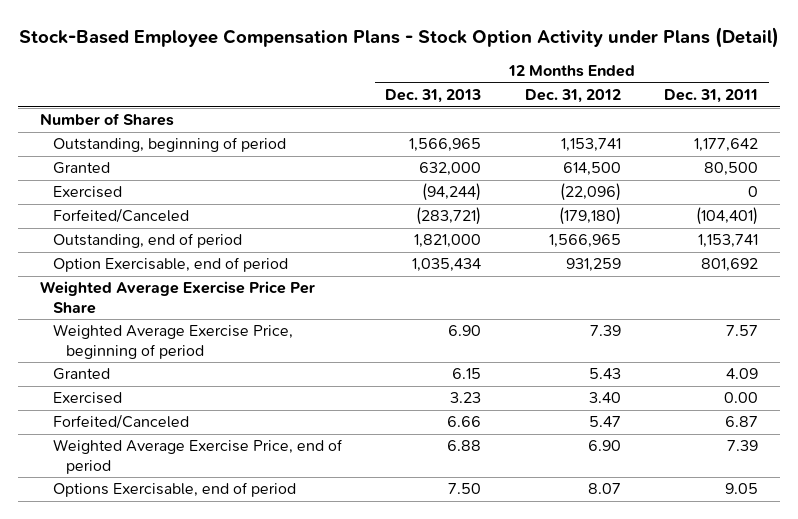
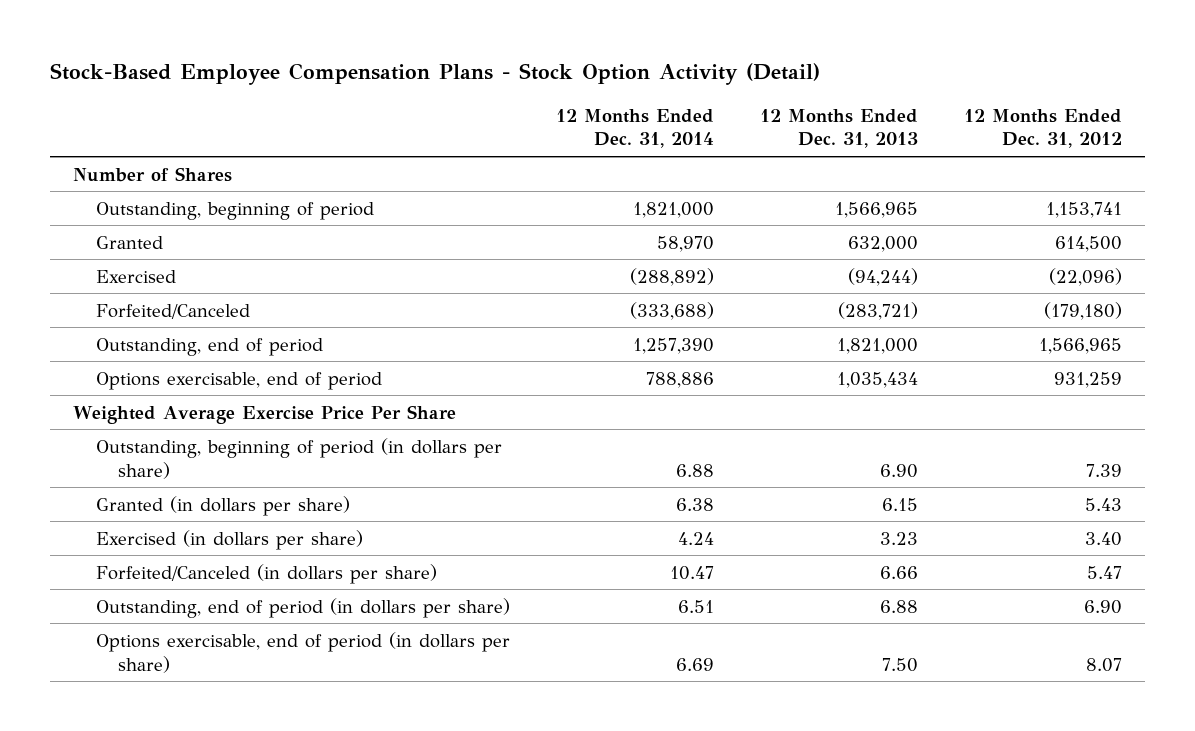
[18,26,779,48] Stock-Based Employee Compensation Plans - Stock Option Activity under Plans (Detail) -> [50,63,821,86] Stock-Based Employee Compensation Plans - Stock Option Activity (Detail)
[664,89,759,104] Dec. 31, 2011 -> none
none -> [555,108,714,149] 12 Months Ended Dec. 31, 2014
[53,257,289,273] Option Exercisable, end of period -> [95,371,382,390] Options exercisable, end of period
[53,324,294,359] Weighted Average Exercise Price, beginning of period -> [95,437,502,479] Outstanding, beginning of period (in dollars per share)
[53,368,111,381] Granted -> [95,495,350,516] Granted (in dollars per share)
[53,392,123,405] Exercised -> [95,529,363,550] Exercised (in dollars per share)
[53,414,190,430] Forfeited/Canceled -> [95,563,437,584] Forfeited/Canceled (in dollars per share)
[53,439,344,474] Weighted Average Exercise Price, end of period -> [95,597,510,618] Outstanding, end of period (in dollars per share)
[53,482,297,498] Options Exercisable, end of period -> [95,631,510,673] Options exercisable, end of period (in dollars per share)

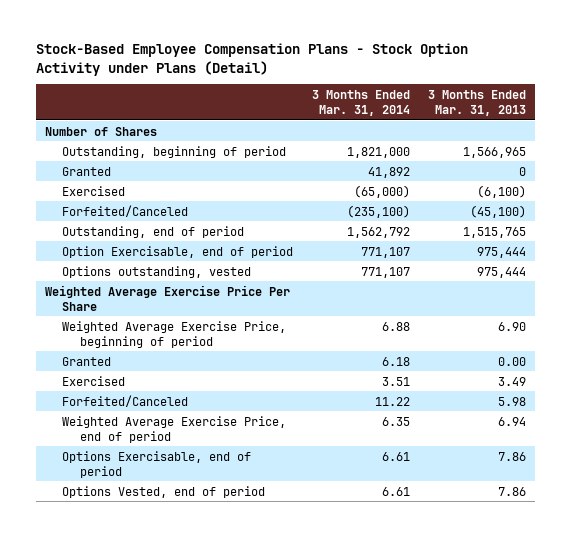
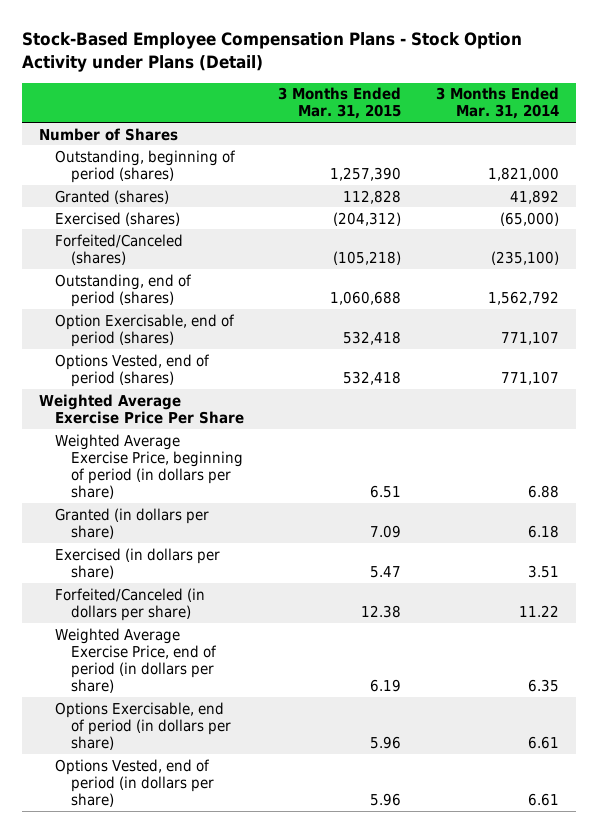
[427,89,526,117] 3 Months Ended Mar. 31, 2013 -> none
none -> [278,87,402,120] 3 Months Ended Mar. 31, 2015
[62,145,287,158] Outstanding, beginning of period -> [54,149,236,183] Outstanding, beginning of period (shares)
[62,166,112,176] Granted -> [54,189,169,204] Granted (shares)
[62,185,126,196] Exercised -> [54,211,180,226] Exercised (shares)
[62,204,189,217] Forfeited/Canceled -> [54,233,183,265] Forfeited/Canceled (shares)
[62,225,245,238] Outstanding, end of period -> [54,273,192,307] Outstanding, end of period (shares)
[62,245,294,258] Option Exercisable, end of period -> [54,313,235,347] Option Exercisable, end of period (shares)
[62,265,252,278] Options outstanding, vested -> [54,353,210,387] Options Vested, end of period (shares)
[62,320,287,348] Weighted Average Exercise Price, beginning of period -> [54,433,243,500] Weighted Average Exercise Price, beginning of period (in dollars per share)
[62,356,112,366] Granted -> [54,507,209,539] Granted (in dollars per share)
[62,375,126,386] Exercised -> [54,547,220,579] Exercised (in dollars per share)
[62,394,189,407] Forfeited/Canceled -> [54,587,205,621] Forfeited/Canceled (in dollars per share)
[62,415,287,443] Weighted Average Exercise Price, end of period -> [54,627,217,694] Weighted Average Exercise Price, end of period (in dollars per share)
[62,450,252,478] Options Exercisable, end of period -> [54,701,231,751] Options Exercisable, end of period (in dollars per share)
[62,485,266,498] Options Vested, end of period -> [54,758,214,808] Options Vested, end of period (in dollars per share)

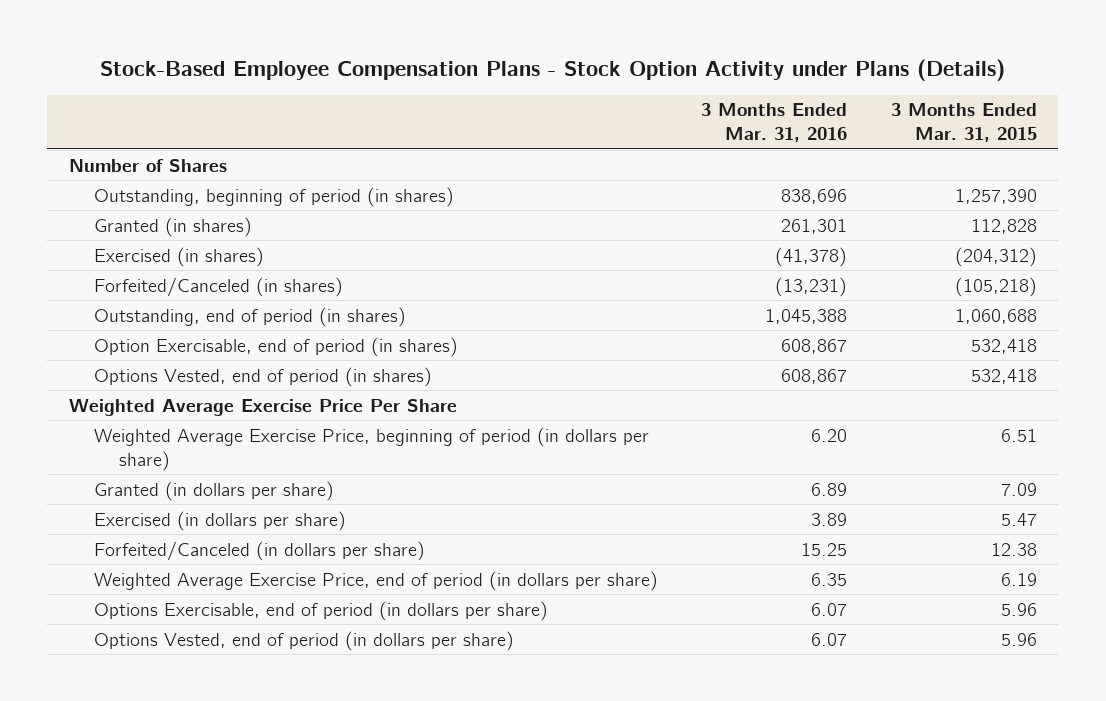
[21,31,522,72] Stock-Based Employee Compensation Plans - Stock Option Activity under Plans (Detail) -> [99,58,1005,81] Stock-Based Employee Compensation Plans - Stock Option Activity under Plans (Details)
[435,87,559,120] 3 Months Ended Mar. 31, 2014 -> none
none -> [701,103,848,143] 3 Months Ended Mar. 31, 2016
[54,149,236,183] Outstanding, beginning of period (shares) -> [93,186,454,207] Outstanding, beginning of period (in shares)
[54,189,169,204] Granted (shares) -> [93,216,252,237] Granted (in shares)
[54,211,180,226] Exercised (shares) -> [93,246,264,267] Exercised (in shares)
[54,233,183,265] Forfeited/Canceled (shares) -> [93,276,343,297] Forfeited/Canceled (in shares)
[54,273,192,307] Outstanding, end of period (shares) -> [93,306,406,327] Outstanding, end of period (in shares)
[54,313,235,347] Option Exercisable, end of period (shares) -> [93,336,458,357] Option Exercisable, end of period (in shares)
[54,353,210,387] Options Vested, end of period (shares) -> [93,366,432,387] Options Vested, end of period (in shares)

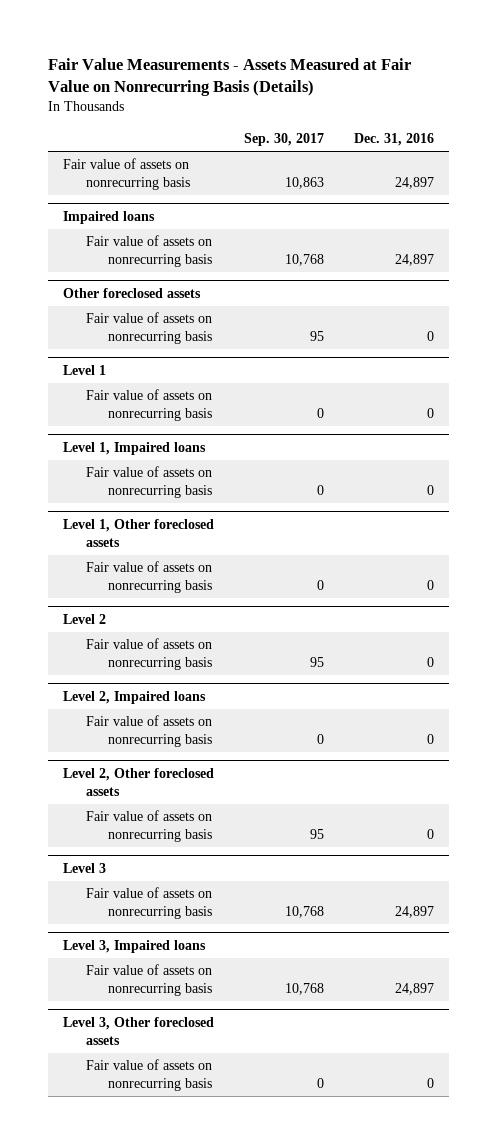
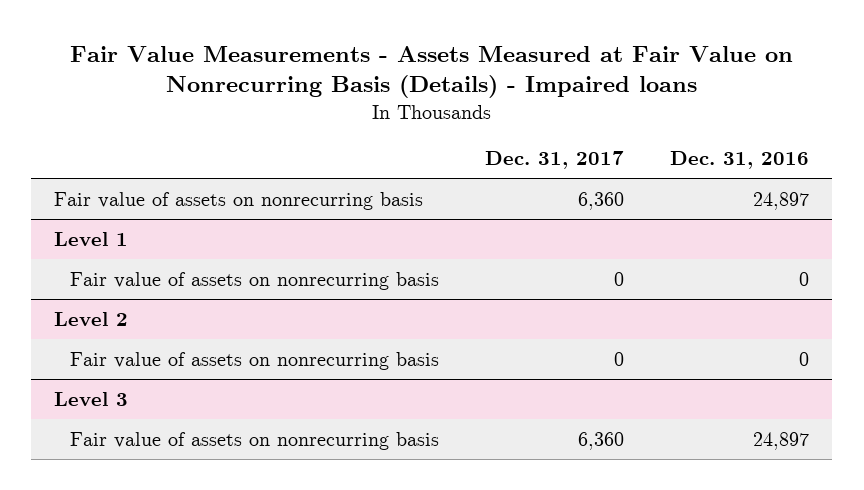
[48,58,412,97] Fair Value Measurements - Assets Measured at Fair Value on Nonrecurring Basis (Details) -> [69,45,793,99] Fair Value Measurements - Assets Measured at Fair Value on Nonrecurring Basis (Details) - Impaired loans
[243,132,324,146] Sep. 30, 2017 -> none
none -> [485,151,625,170] Dec. 31, 2017
[63,211,156,225] Impaired loans -> none
[85,235,212,267] Fair value of assets on nonrecurring basis -> none
[63,288,202,299] Other foreclosed assets -> none
[85,312,212,344] Fair value of assets on nonrecurring basis -> none
[63,442,207,456] Level 1, Impaired loans -> none
[85,466,212,498] Fair value of assets on nonrecurring basis -> none
[63,519,215,547] Level 1, Other foreclosed assets -> none
[85,561,212,593] Fair value of assets on nonrecurring basis -> none
[63,691,207,705] Level 2, Impaired loans -> none
[85,715,212,747] Fair value of assets on nonrecurring basis -> none
[63,768,215,796] Level 2, Other foreclosed assets -> none
[85,810,212,842] Fair value of assets on nonrecurring basis -> none
[63,940,207,954] Level 3, Impaired loans -> none
[85,964,212,996] Fair value of assets on nonrecurring basis -> none
[63,1017,215,1045] Level 3, Other foreclosed assets -> none
[85,1059,212,1091] Fair value of assets on nonrecurring basis -> none

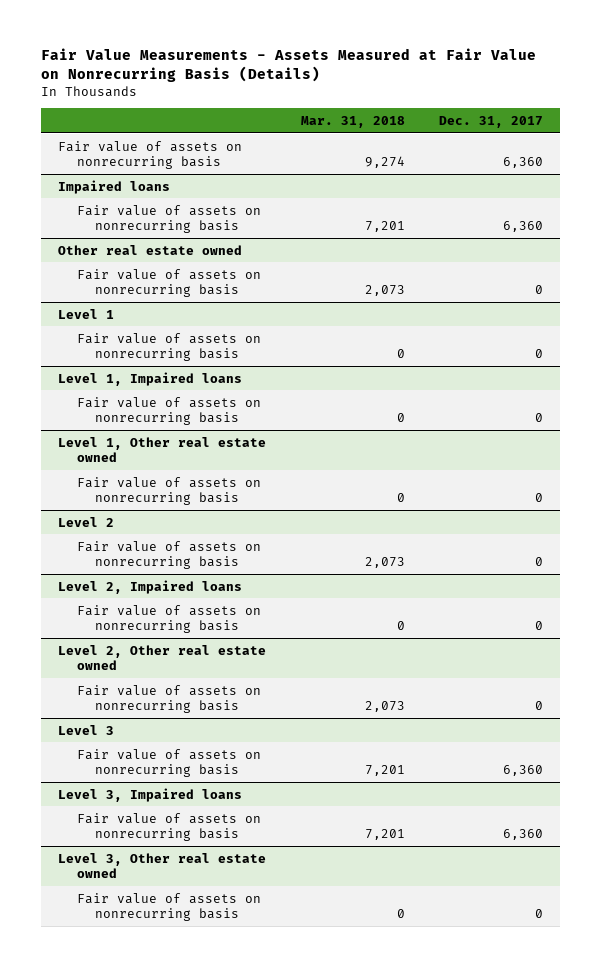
[69,45,793,99] Fair Value Measurements - Assets Measured at Fair Value on Nonrecurring Basis (Details) - Impaired loans -> [41,48,537,83] Fair Value Measurements - Assets Measured at Fair Value on Nonrecurring Basis (Details)
[670,151,810,170] Dec. 31, 2016 -> none
none -> [300,115,405,128] Mar. 31, 2018
none -> [58,179,171,194] Impaired loans
none -> [76,204,261,234] Fair value of assets on nonrecurring basis
none -> [58,244,243,255] Other real estate owned
none -> [76,268,261,298] Fair value of assets on nonrecurring basis
none -> [58,371,243,386] Level 1, Impaired loans
none -> [76,396,261,426] Fair value of assets on nonrecurring basis
none -> [58,436,267,463] Level 1, Other real estate owned
none -> [76,476,261,506] Fair value of assets on nonrecurring basis
none -> [58,579,243,594] Level 2, Impaired loans
none -> [76,604,261,634] Fair value of assets on nonrecurring basis
none -> [58,644,267,671] Level 2, Other real estate owned
none -> [76,684,261,714] Fair value of assets on nonrecurring basis
none -> [58,787,243,802] Level 3, Impaired loans
none -> [76,812,261,842] Fair value of assets on nonrecurring basis
none -> [58,852,267,879] Level 3, Other real estate owned
none -> [76,892,261,922] Fair value of assets on nonrecurring basis

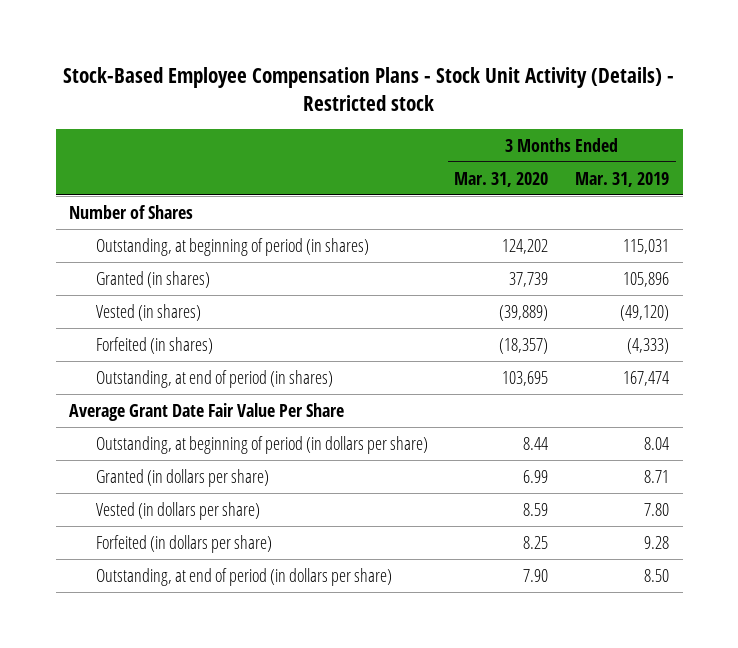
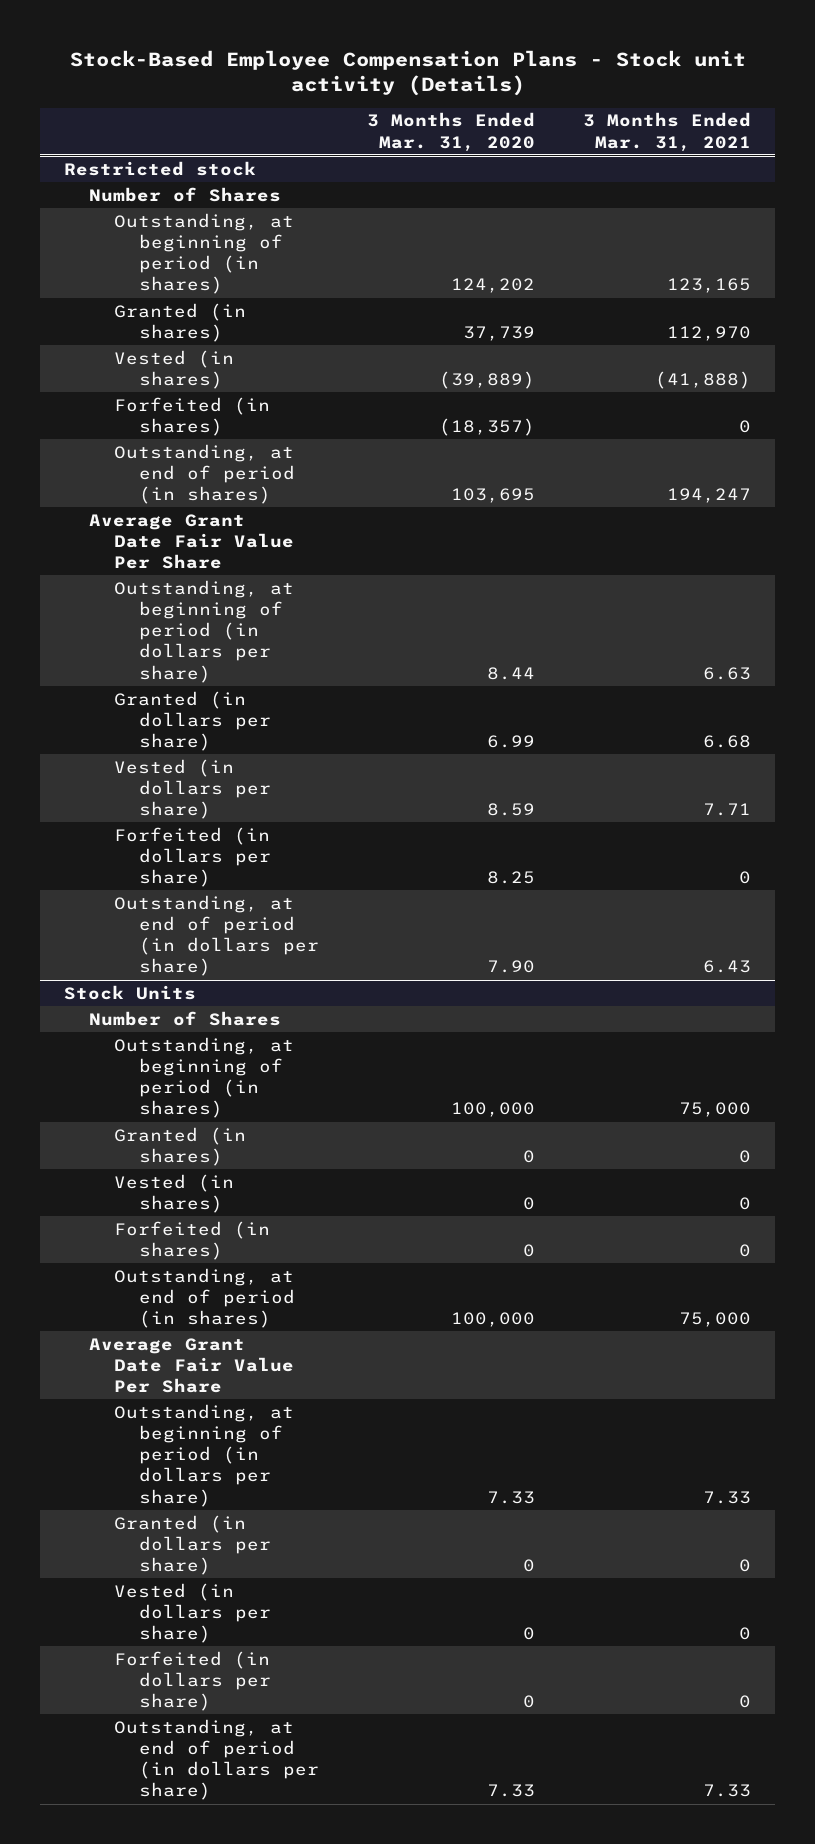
[63,67,675,112] Stock-Based Employee Compensation Plans - Stock Unit Activity (Details) - Restricted stock -> [69,49,746,97] Stock-Based Employee Compensation Plans - Stock unit activity (Details)
[575,171,670,187] Mar. 31, 2019 -> none
none -> [582,112,751,152] 3 Months Ended Mar. 31, 2021
none -> [64,160,257,176] Restricted stock
none -> [64,984,197,1000] Stock Units
none -> [89,1010,282,1026] Number of Shares
none -> [114,1036,295,1119] Outstanding, at beginning of period (in shares)
none -> [114,1126,247,1166] Granted (in shares)
none -> [114,1173,235,1213] Vested (in shares)
none -> [114,1220,271,1260] Forfeited (in shares)
none -> [114,1267,296,1329] Outstanding, at end of period (in shares)
none -> [89,1337,295,1394] Average Grant Date Fair Value Per Share
none -> [114,1403,295,1507] Outstanding, at beginning of period (in dollars per share)
none -> [114,1514,272,1576] Granted (in dollars per share)
none -> [114,1582,272,1644] Vested (in dollars per share)
none -> [114,1650,272,1712] Forfeited (in dollars per share)
none -> [114,1718,320,1801] Outstanding, at end of period (in dollars per share)

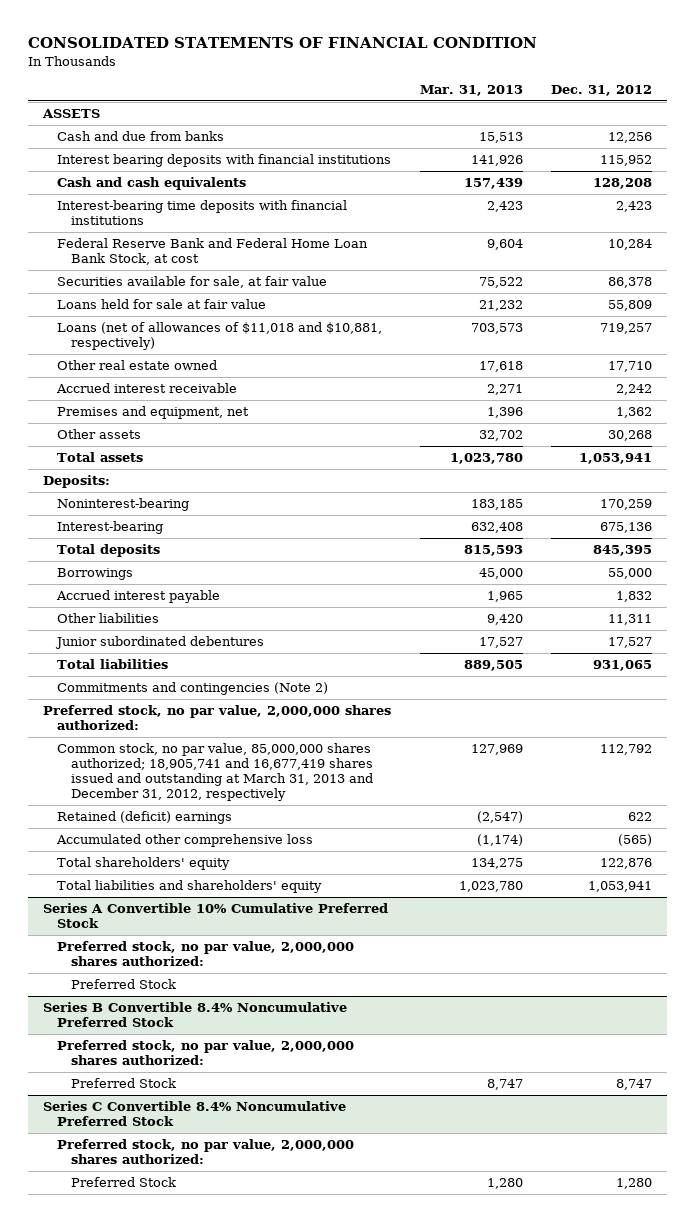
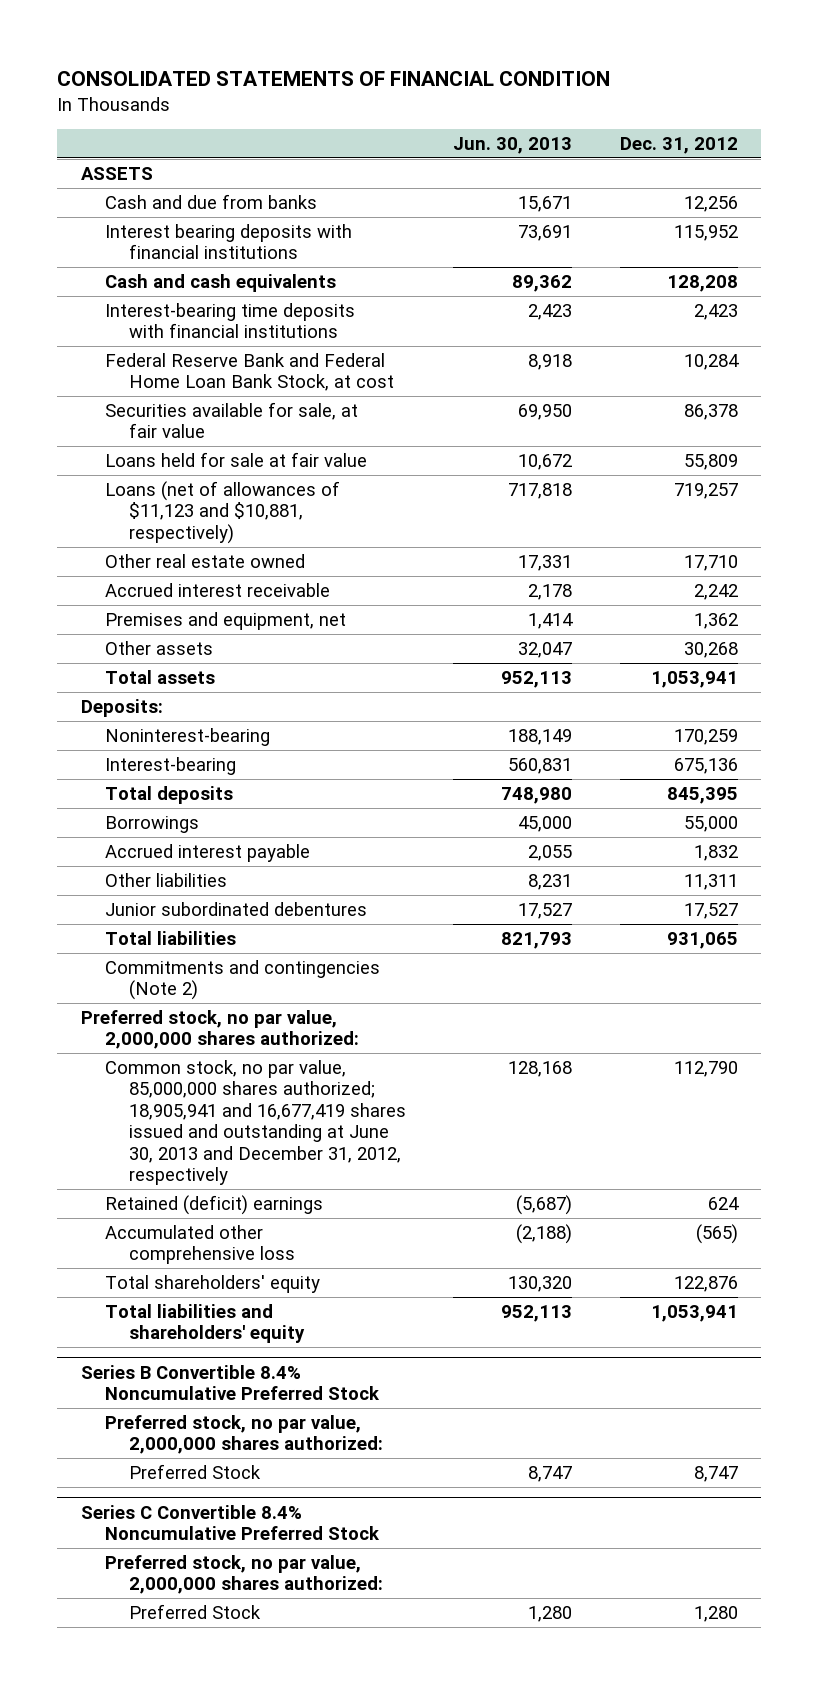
[419,85,523,97] Mar. 31, 2013 -> none
none -> [453,136,573,154] Jun. 30, 2013
[56,321,382,351] Loans (net of allowances of $11,018 and $10,881, respectively) -> [104,480,340,544] Loans (net of allowances of $11,123 and $10,881, respectively)
[56,742,373,802] Common stock, no par value, 85,000,000 shares authorized; 18,905,741 and 16,677,419 shares issued and outstanding at March 31, 2013 and December 31, 2012, respectively -> [104,1059,406,1186] Common stock, no par value, 85,000,000 shares authorized; 18,905,941 and 16,677,419 shares issued and outstanding at June 30, 2013 and December 31, 2012, respectively
[600,743,653,755] 112,792 -> [673,1060,738,1077] 112,790
[628,811,653,821] 622 -> [707,1196,739,1210] 624
[42,902,388,929] Series A Convertible 10% Cumulative Preferred Stock -> none
[56,940,354,967] Preferred stock, no par value, 2,000,000 shares authorized: -> none
[70,978,176,989] Preferred Stock -> none

